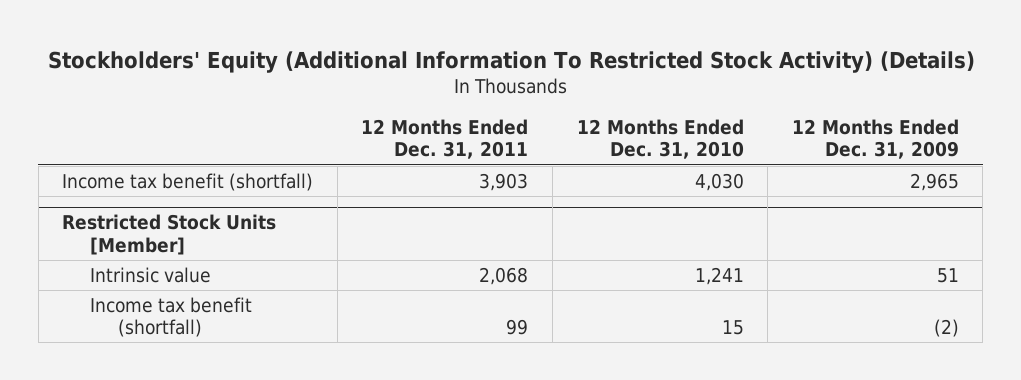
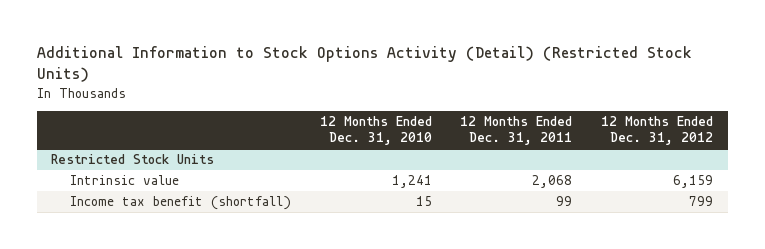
[47,50,975,73] Stockholders' Equity (Additional Information To Restricted Stock Activity) (Details) -> [37,46,693,83] Additional Information to Stock Options Activity (Detail) (Restricted Stock Units)
[791,118,959,160] 12 Months Ended Dec. 31, 2009 -> none
none -> [601,116,714,146] 12 Months Ended Dec. 31, 2012
[62,172,314,191] Income tax benefit (shortfall) -> none
[62,214,277,255] Restricted Stock Units [Member] -> [51,154,215,165] Restricted Stock Units

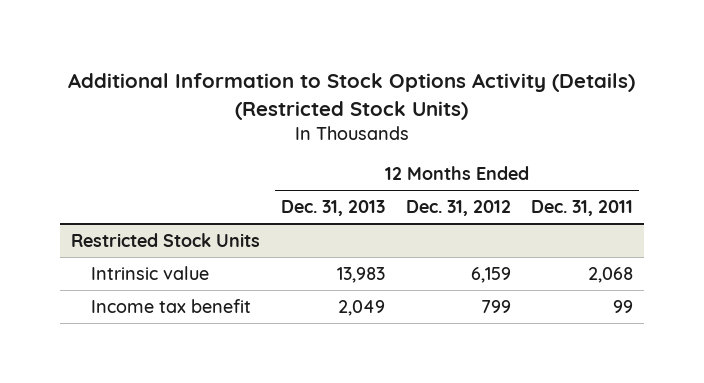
[37,46,693,83] Additional Information to Stock Options Activity (Detail) (Restricted Stock Units) -> [68,73,636,120] Additional Information to Stock Options Activity (Details) (Restricted Stock Units)
[319,116,432,146] 12 Months Ended Dec. 31, 2010 -> none
none -> [280,200,385,217] Dec. 31, 2013
[70,196,292,211] Income tax benefit (shortfall) -> [90,298,251,313] Income tax benefit

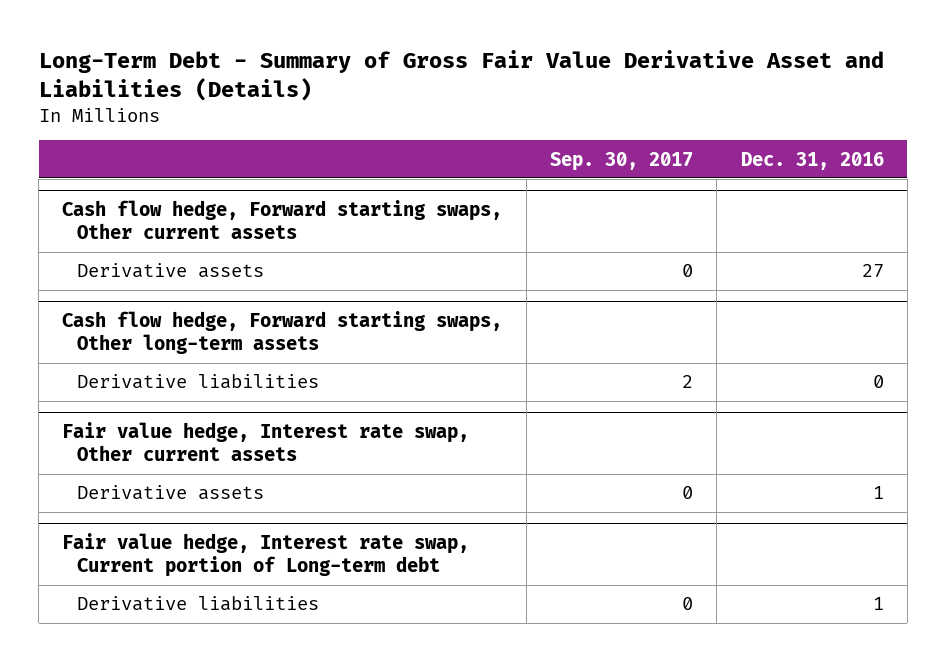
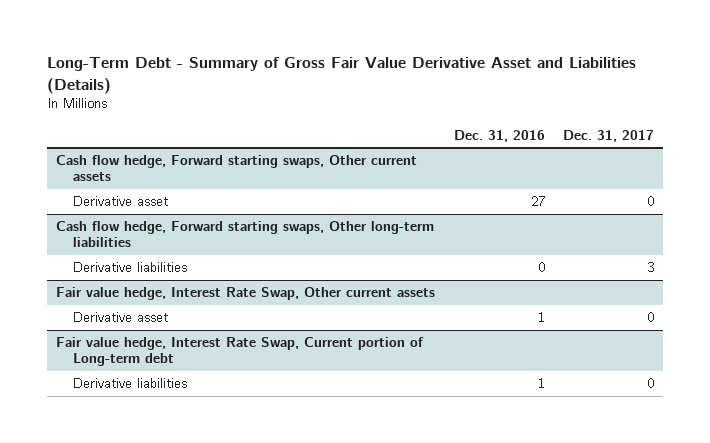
[550,151,694,171] Sep. 30, 2017 -> none
none -> [562,129,654,142] Dec. 31, 2017
[77,263,265,279] Derivative assets -> [73,196,169,207] Derivative asset
[62,310,503,355] Cash flow hedge, Forward starting swaps, Other long-term assets -> [56,221,435,248] Cash flow hedge, Forward starting swaps, Other long-term liabilities
[62,421,470,462] Fair value hedge, Interest rate swap, Other current assets -> [56,287,436,301] Fair value hedge, Interest Rate Swap, Other current assets
[77,485,265,501] Derivative assets -> [73,312,169,323] Derivative asset
[62,532,470,578] Fair value hedge, Interest rate swap, Current portion of Long-term debt -> [56,337,425,367] Fair value hedge, Interest Rate Swap, Current portion of Long-term debt

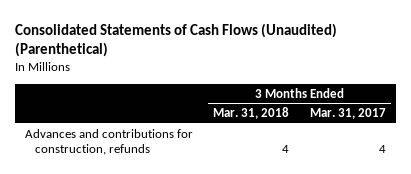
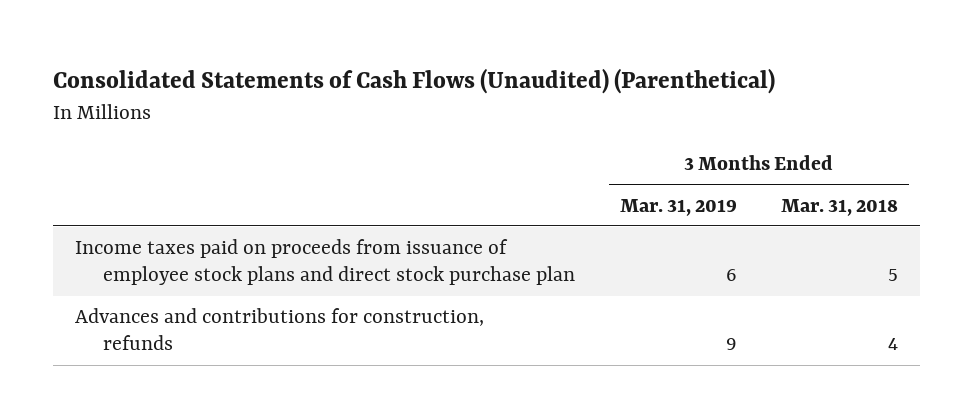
[309,108,386,120] Mar. 31, 2017 -> none
none -> [619,198,737,216] Mar. 31, 2019
none -> [74,239,576,286] Income taxes paid on proceeds from issuance of employee stock plans and direct stock purchase plan

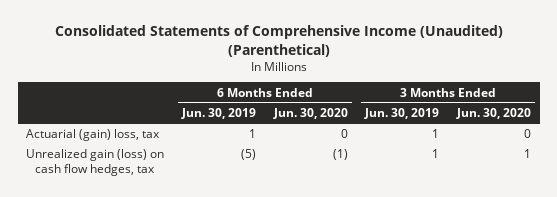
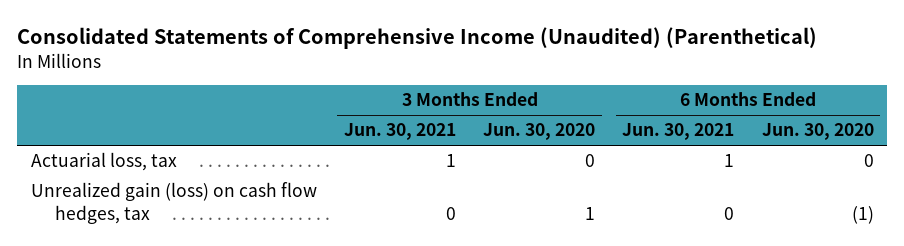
[181,108,257,120] Jun. 30, 2019 -> none
[364,108,440,120] Jun. 30, 2019 -> none
none -> [344,123,457,141] Jun. 30, 2021
none -> [622,123,735,141] Jun. 30, 2021
[26,129,161,142] Actuarial (gain) loss, tax -> [30,152,177,172] Actuarial loss, tax

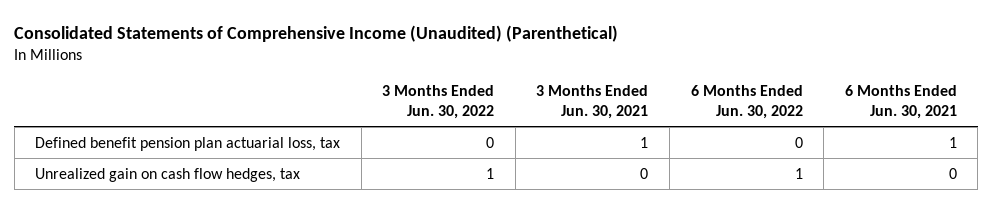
[483,123,596,141] Jun. 30, 2020 -> none
[761,123,874,141] Jun. 30, 2020 -> none
none -> [382,84,495,120] 3 Months Ended Jun. 30, 2022
none -> [690,84,803,120] 6 Months Ended Jun. 30, 2022
[30,152,177,172] Actuarial loss, tax -> [35,136,341,151] Defined benefit pension plan actuarial loss, tax
[30,182,317,224] Unrealized gain (loss) on cash flow hedges, tax -> [35,167,301,182] Unrealized gain on cash flow hedges, tax

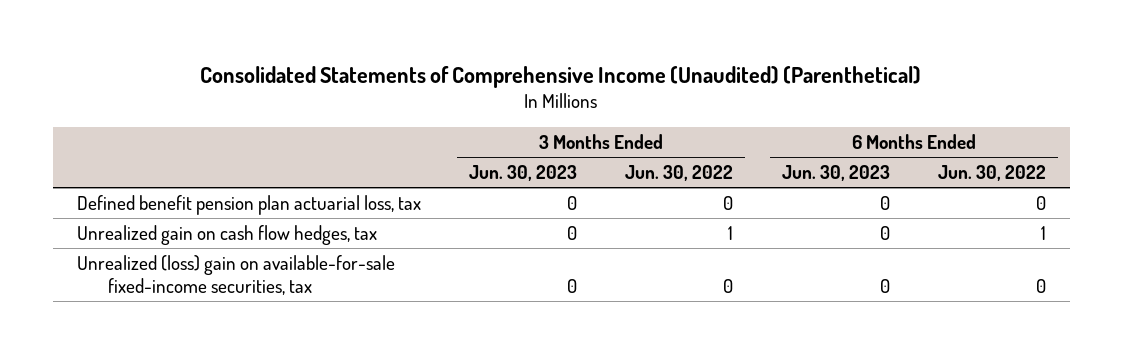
[536,84,649,120] 3 Months Ended Jun. 30, 2021 -> none
[844,84,957,120] 6 Months Ended Jun. 30, 2021 -> none
none -> [469,165,578,182] Jun. 30, 2023
none -> [781,165,890,182] Jun. 30, 2023
none -> [77,254,396,295] Unrealized (loss) gain on available-for-sale fixed-income securities, tax

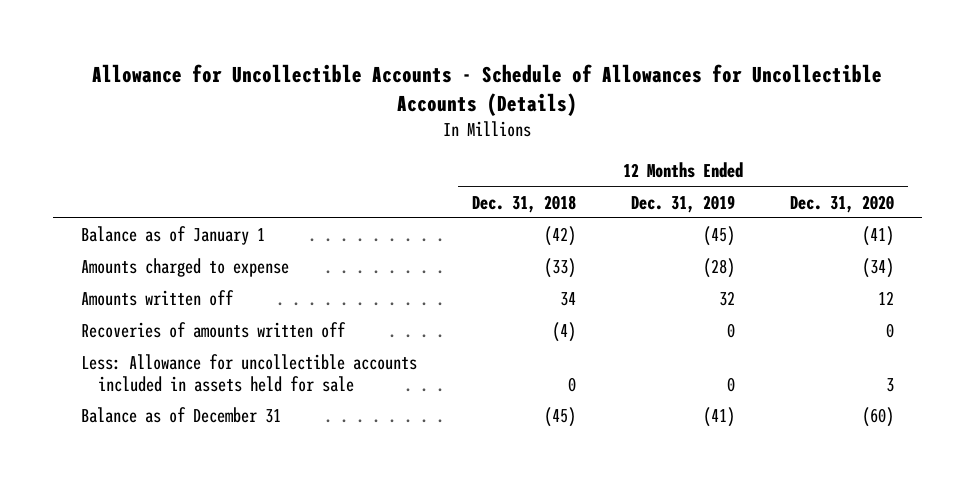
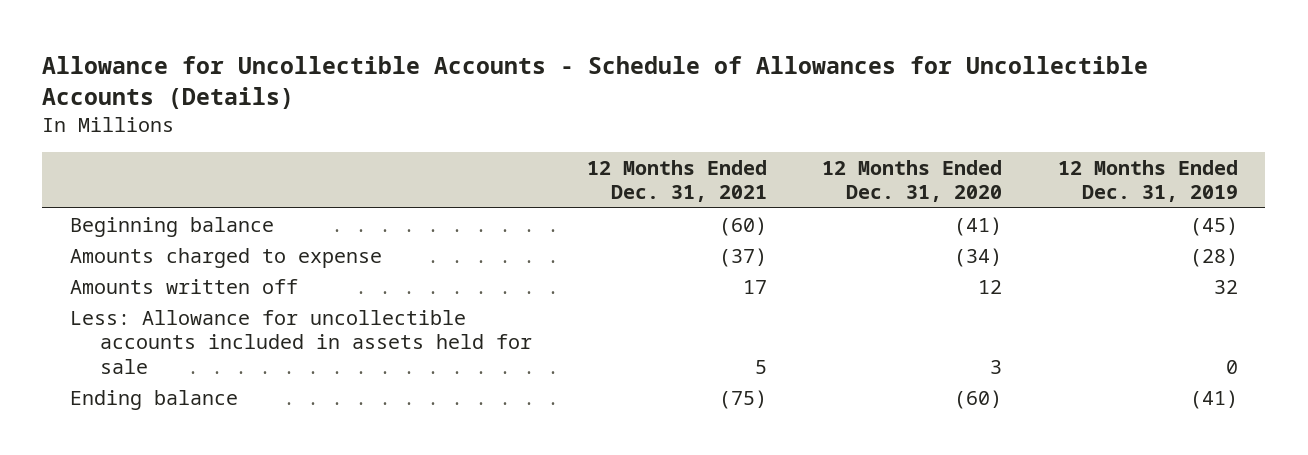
[471,194,576,213] Dec. 31, 2018 -> none
none -> [587,160,768,203] 12 Months Ended Dec. 31, 2021
[80,226,265,246] Balance as of January 1 -> [70,216,275,237] Beginning balance
[80,322,346,339] Recoveries of amounts written off -> none
[80,407,281,424] Balance as of December 31 -> [70,389,239,410] Ending balance

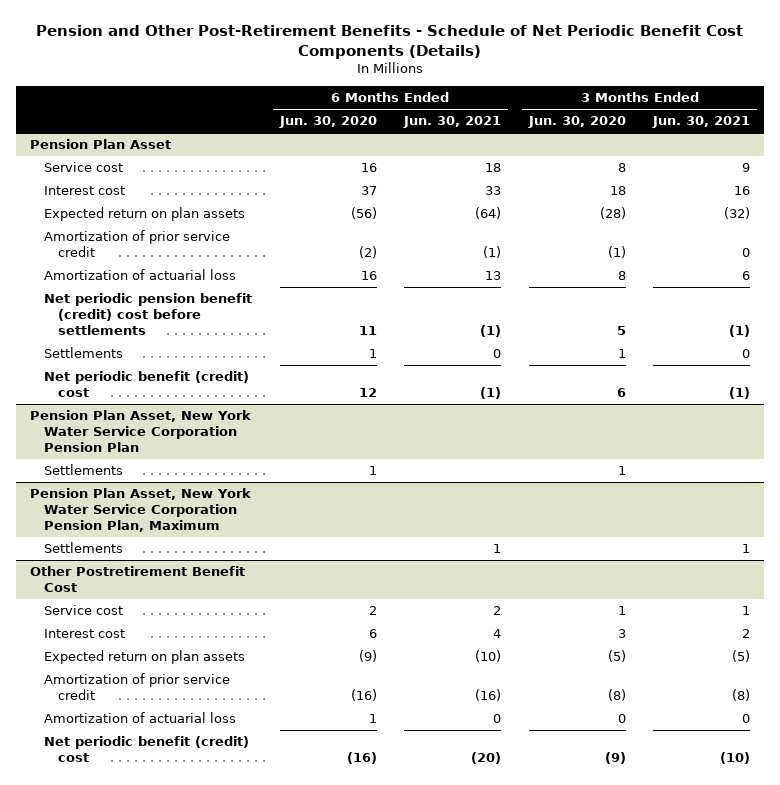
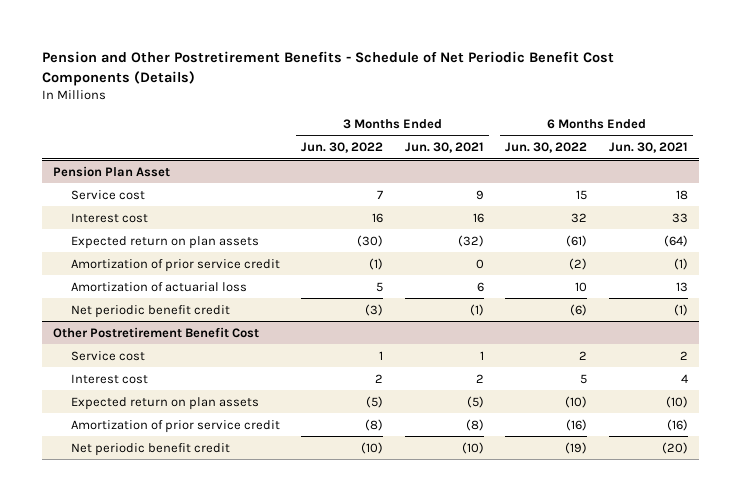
[36,24,744,59] Pension and Other Post-Retirement Benefits - Schedule of Net Periodic Benefit Cost Components (Details) -> [42,51,615,87] Pension and Other Postretirement Benefits - Schedule of Net Periodic Benefit Cost Components (Details)
[278,116,377,129] Jun. 30, 2020 -> none
[527,116,626,129] Jun. 30, 2020 -> none
none -> [301,142,384,154] Jun. 30, 2022
none -> [505,142,588,154] Jun. 30, 2022
[43,293,252,335] Net periodic pension benefit (credit) cost before settlements -> none
[43,347,123,359] Settlements -> none
[29,410,251,452] Pension Plan Asset, New York Water Service Corporation Pension Plan -> none
[43,464,123,476] Settlements -> none
[29,488,251,532] Pension Plan Asset, New York Water Service Corporation Pension Plan, Maximum -> none
[43,542,123,554] Settlements -> none
[43,371,249,397] Net periodic benefit (credit) cost -> [70,304,230,318] Net periodic benefit credit
[43,712,236,724] Amortization of actuarial loss -> none
[43,736,249,762] Net periodic benefit (credit) cost -> [70,442,230,456] Net periodic benefit credit

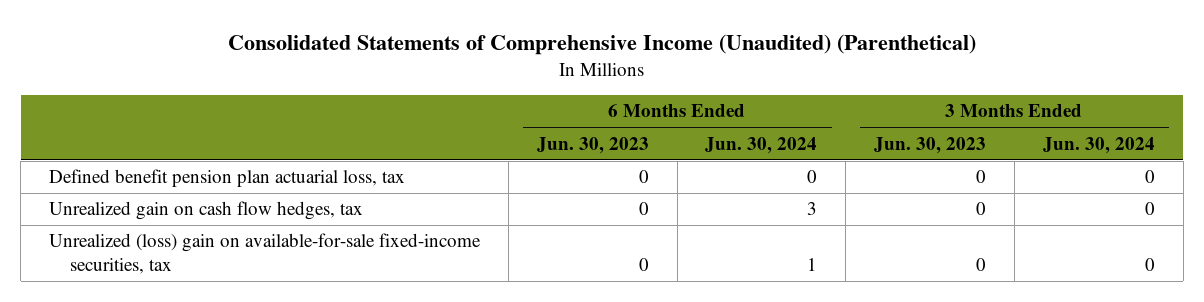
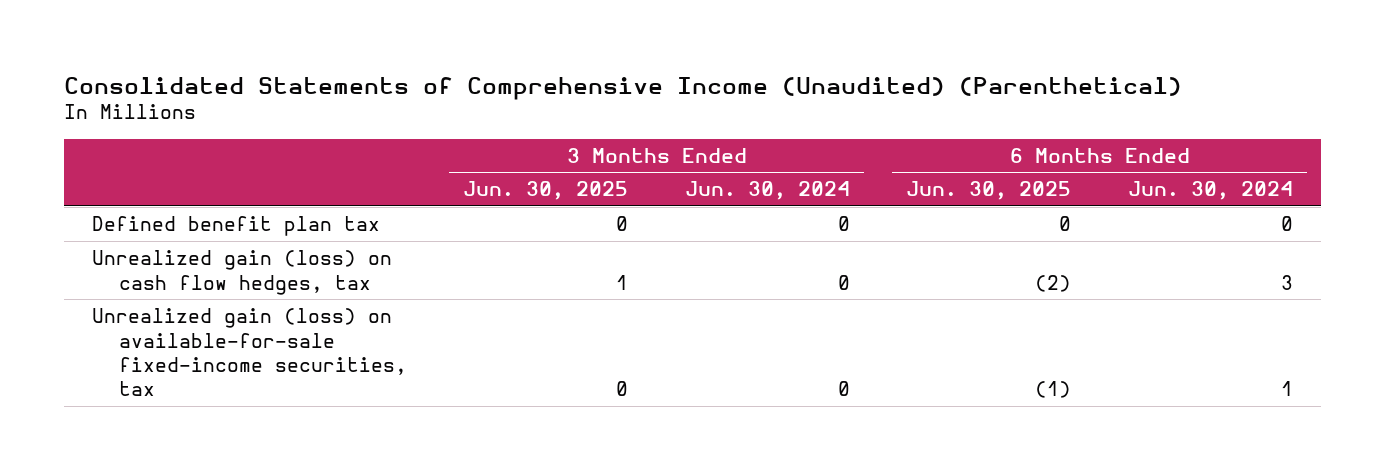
[536,136,649,154] Jun. 30, 2023 -> none
[874,136,987,154] Jun. 30, 2023 -> none
none -> [463,181,629,201] Jun. 30, 2025
none -> [906,181,1072,201] Jun. 30, 2025
[49,169,406,188] Defined benefit pension plan actuarial loss, tax -> [92,216,381,237] Defined benefit plan tax
[49,201,364,221] Unrealized gain on cash flow hedges, tax -> [92,250,393,295] Unrealized gain (loss) on cash flow hedges, tax
[49,233,482,274] Unrealized (loss) gain on available-for-sale fixed-income securities, tax -> [92,308,407,397] Unrealized gain (loss) on available-for-sale fixed-income securities, tax

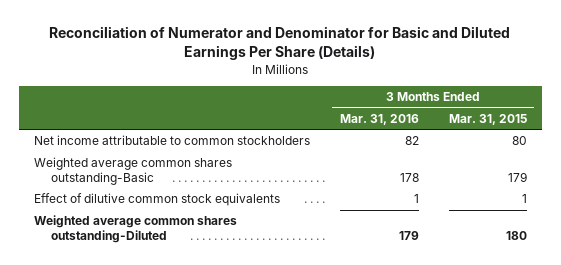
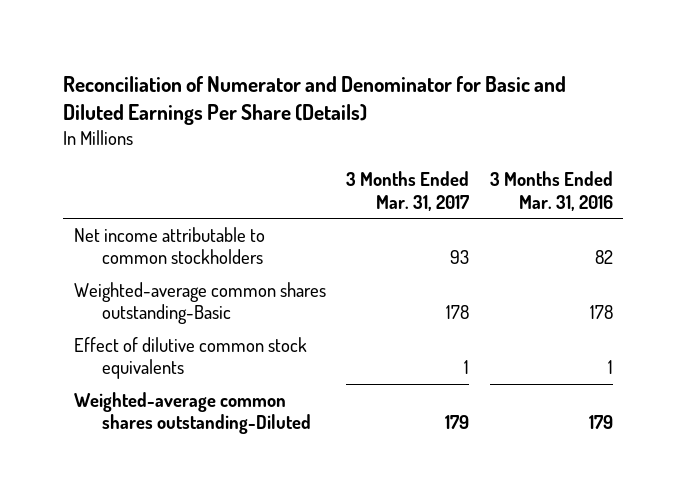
[448,113,527,125] Mar. 31, 2015 -> none
none -> [346,171,470,212] 3 Months Ended Mar. 31, 2017
[33,157,232,186] Weighted average common shares outstanding-Basic -> [73,281,326,325] Weighted-average common shares outstanding-Basic
[33,215,237,244] Weighted average common shares outstanding-Diluted -> [73,391,312,435] Weighted-average common shares outstanding-Diluted

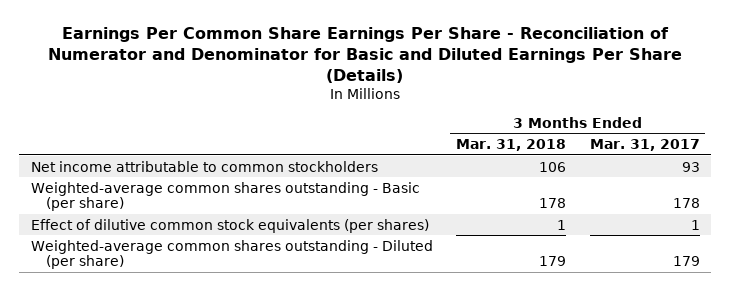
[63,75,567,126] Reconciliation of Numerator and Denominator for Basic and Diluted Earnings Per Share (Details) -> [48,27,683,83] Earnings Per Common Share Earnings Per Share - Reconciliation of Numerator and Denominator for Basic and Diluted Earnings Per Share (Details)
[489,171,613,212] 3 Months Ended Mar. 31, 2016 -> none
none -> [456,138,567,151] Mar. 31, 2018
[73,281,326,325] Weighted-average common shares outstanding-Basic -> [30,181,420,212] Weighted-average common shares outstanding - Basic (per share)
[73,336,307,380] Effect of dilutive common stock equivalents -> [30,218,429,233] Effect of dilutive common stock equivalents (per shares)
[73,391,312,435] Weighted-average common shares outstanding-Diluted -> [30,239,433,270] Weighted-average common shares outstanding - Diluted (per share)

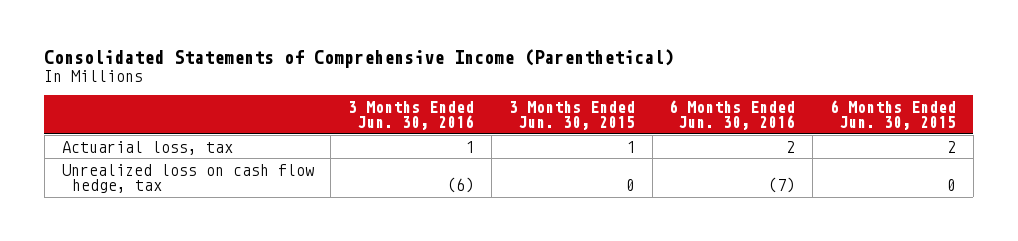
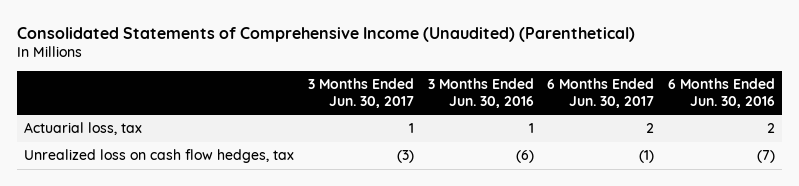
[44,49,675,69] Consolidated Statements of Comprehensive Income (Parenthetical) -> [17,26,636,42] Consolidated Statements of Comprehensive Income (Unaudited) (Parenthetical)
[508,100,635,131] 3 Months Ended Jun. 30, 2015 -> none
[829,99,956,131] 6 Months Ended Jun. 30, 2015 -> none
none -> [307,78,414,108] 3 Months Ended Jun. 30, 2017
none -> [547,78,655,108] 6 Months Ended Jun. 30, 2017
[61,163,314,193] Unrealized loss on cash flow hedge, tax -> [24,149,295,164] Unrealized loss on cash flow hedges, tax

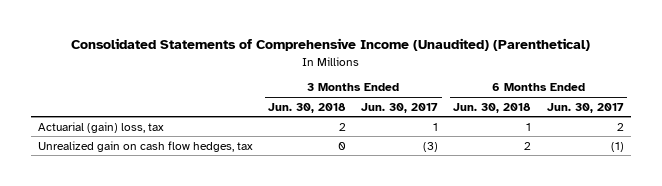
[427,78,534,108] 3 Months Ended Jun. 30, 2016 -> none
[668,78,776,108] 6 Months Ended Jun. 30, 2016 -> none
none -> [268,102,347,113] Jun. 30, 2018
none -> [453,102,532,113] Jun. 30, 2018
[24,122,143,136] Actuarial loss, tax -> [38,121,165,133] Actuarial (gain) loss, tax
[24,149,295,164] Unrealized loss on cash flow hedges, tax -> [38,140,254,152] Unrealized gain on cash flow hedges, tax

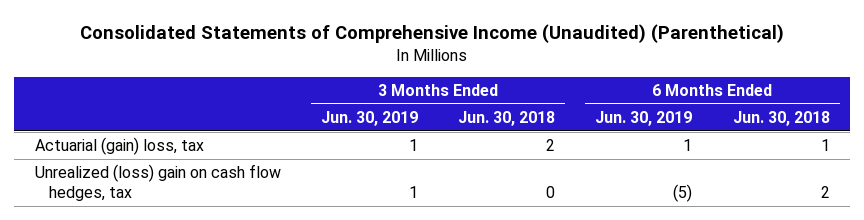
[361,102,439,113] Jun. 30, 2017 -> none
[546,102,624,113] Jun. 30, 2017 -> none
none -> [320,110,418,126] Jun. 30, 2019
none -> [595,110,693,126] Jun. 30, 2019
[38,140,254,152] Unrealized gain on cash flow hedges, tax -> [34,164,281,201] Unrealized (loss) gain on cash flow hedges, tax

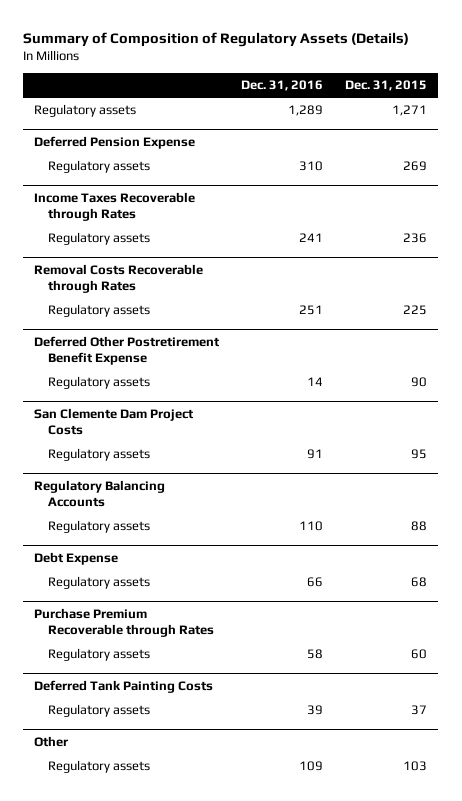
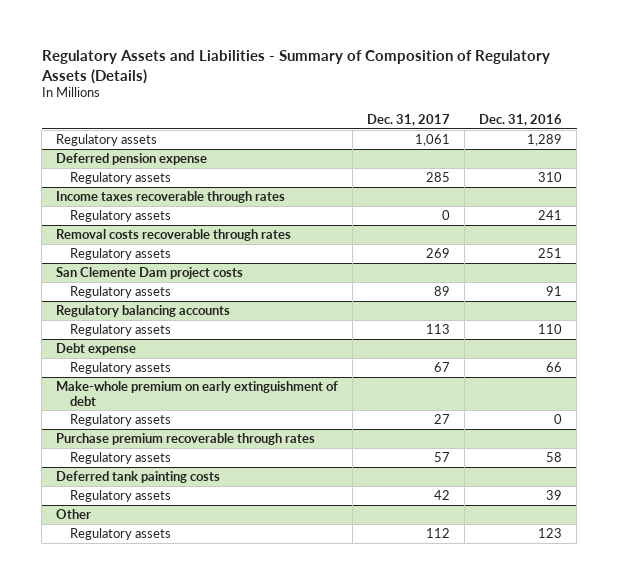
[23,32,410,48] Summary of Composition of Regulatory Assets (Details) -> [40,50,550,84] Regulatory Assets and Liabilities - Summary of Composition of Regulatory Assets (Details)
[345,80,428,92] Dec. 31, 2015 -> none
none -> [367,113,451,126] Dec. 31, 2017
[34,136,196,150] Deferred Pension Expense -> [56,152,208,165] Deferred pension expense
[34,192,196,222] Income Taxes Recoverable through Rates -> [56,190,286,203] Income taxes recoverable through rates
[34,264,204,294] Removal Costs Recoverable through Rates -> [56,228,292,241] Removal costs recoverable through rates
[34,336,221,366] Deferred Other Postretirement Benefit Expense -> none
[48,376,151,390] Regulatory assets -> none
[34,408,195,436] San Clemente Dam Project Costs -> [56,266,244,279] San Clemente Dam project costs
[34,480,166,508] Regulatory Balancing Accounts -> [56,304,231,317] Regulatory balancing accounts
[34,552,119,566] Debt Expense -> [56,342,137,355] Debt expense
none -> [56,380,339,406] Make-whole premium on early extinguishment of debt
none -> [69,413,171,426] Regulatory assets
[34,608,215,638] Purchase Premium Recoverable through Rates -> [56,432,316,445] Purchase premium recoverable through rates
[34,680,214,694] Deferred Tank Painting Costs -> [56,470,221,483] Deferred tank painting costs
[299,761,324,772] 109 -> [538,527,563,538] 123

